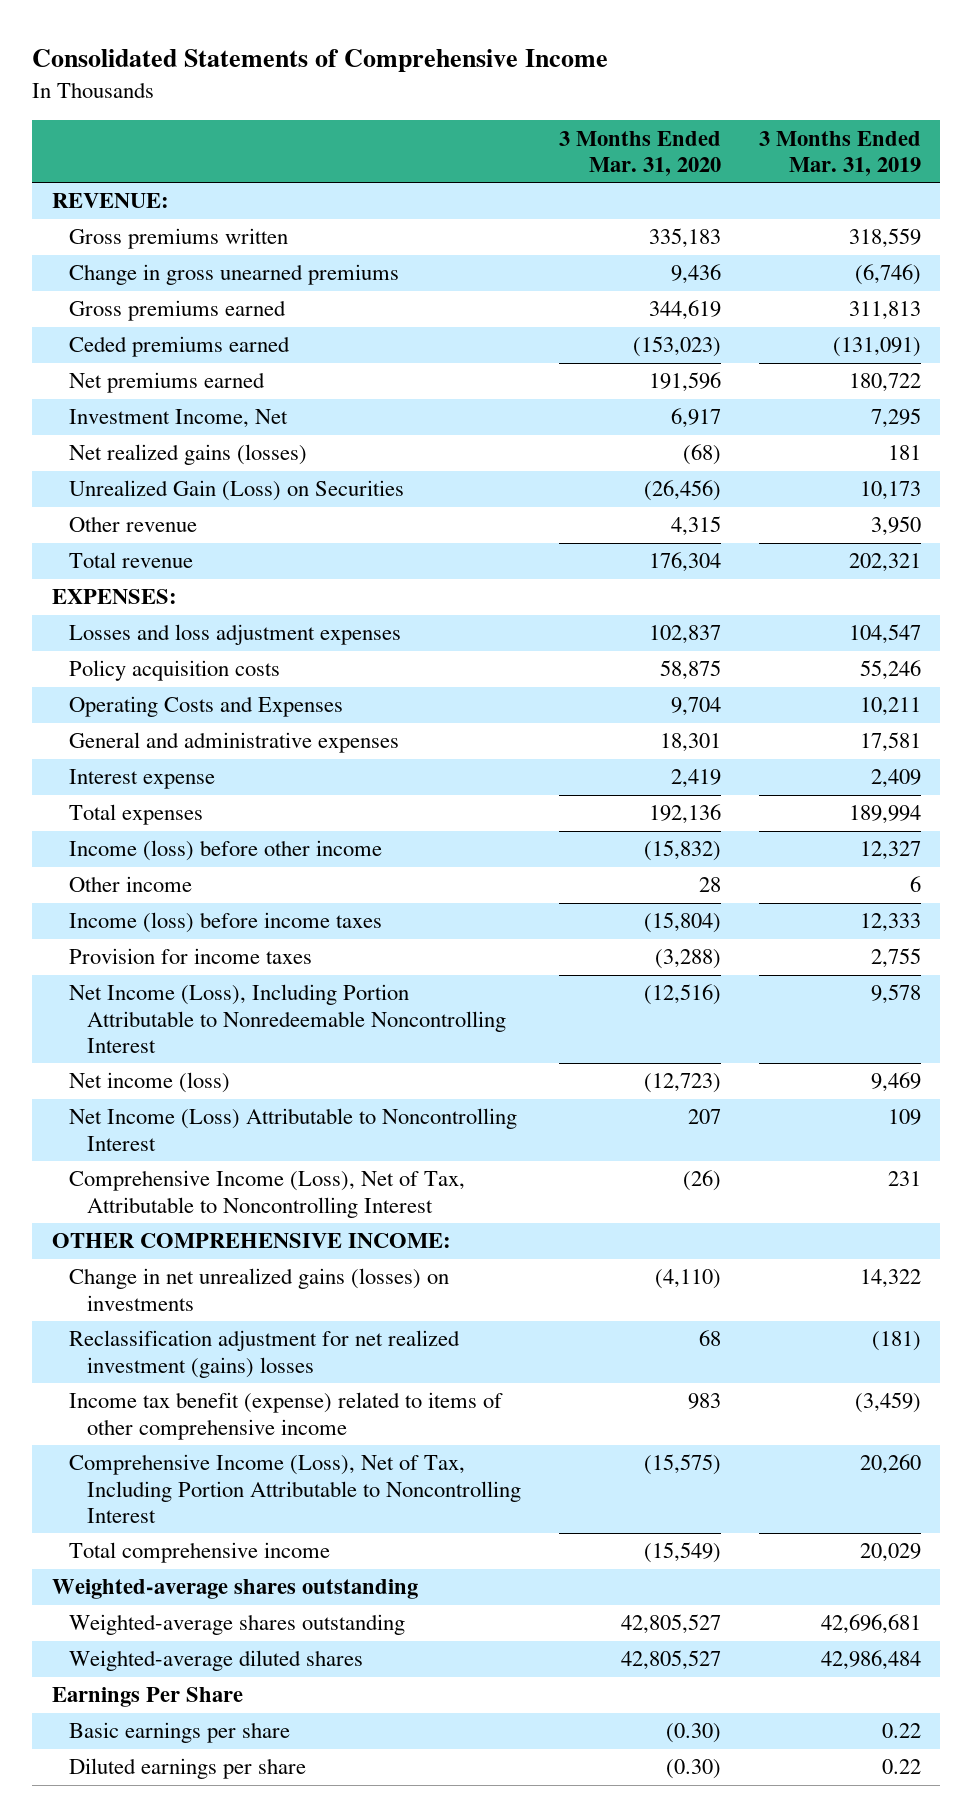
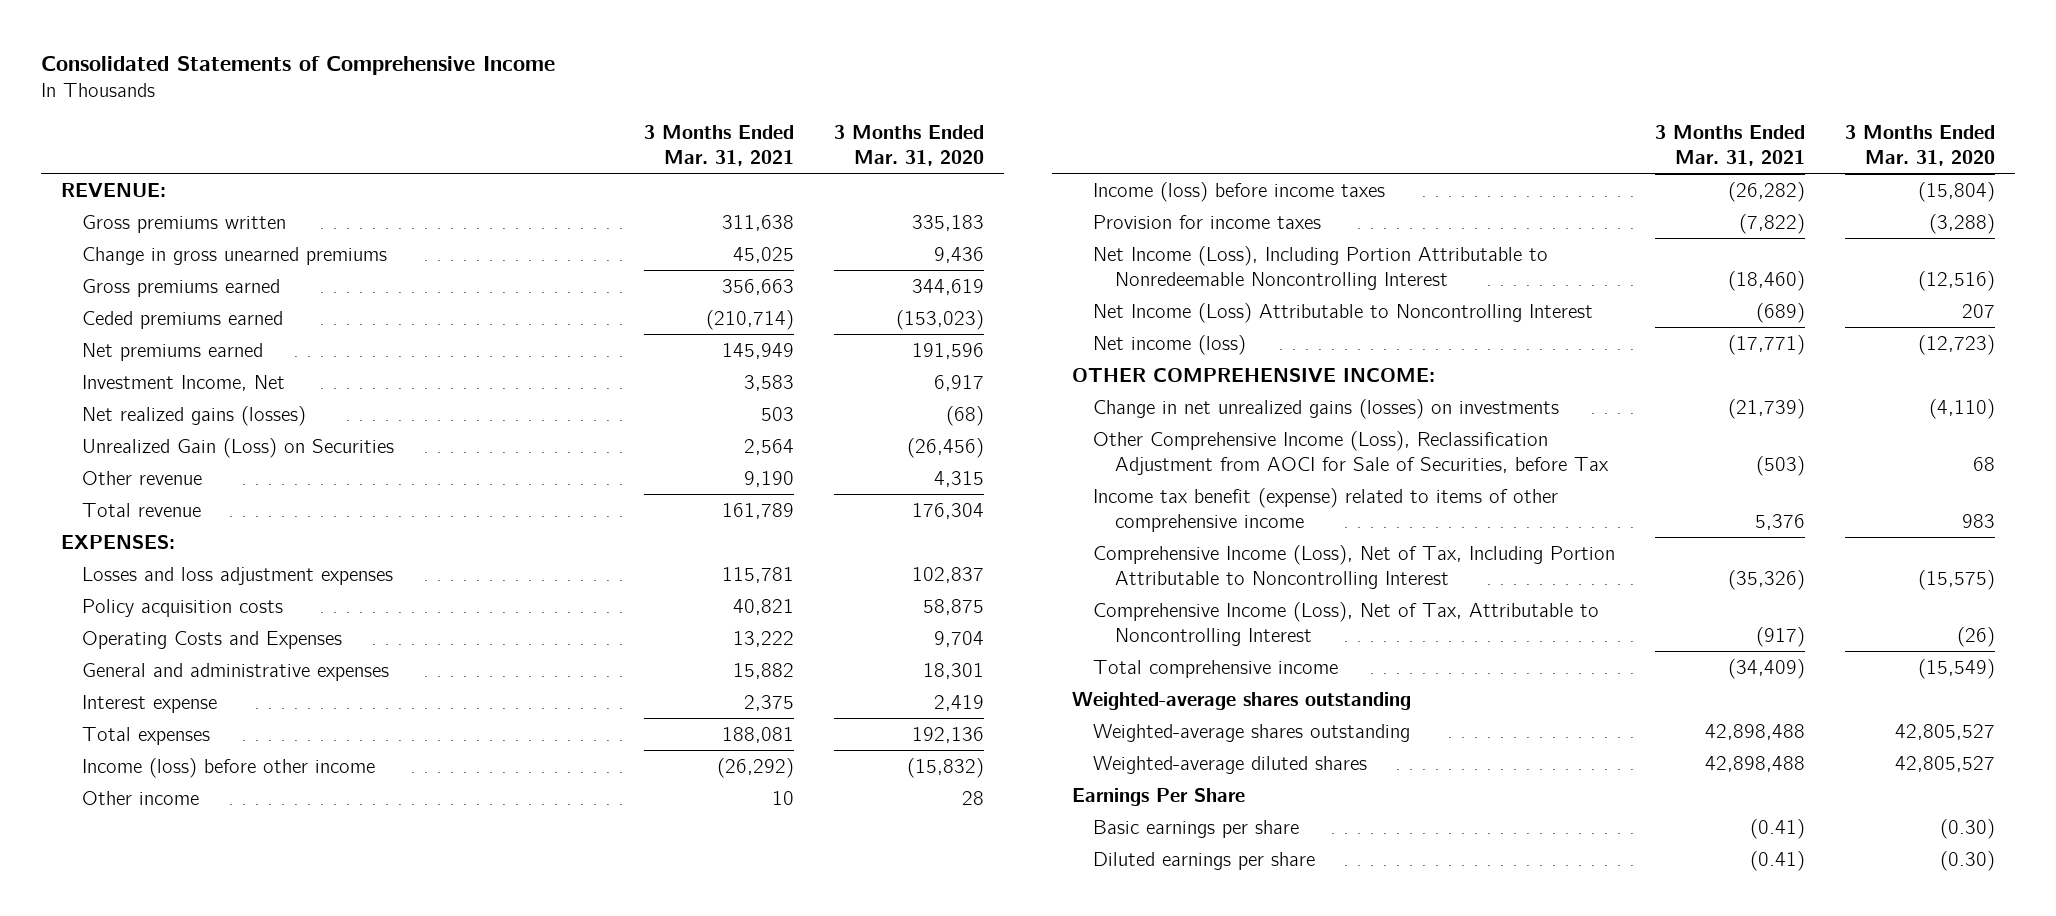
[759,130,922,176] 3 Months Ended Mar. 31, 2019 -> none
none -> [644,124,795,166] 3 Months Ended Mar. 31, 2021
[69,1072,231,1094] Net income (loss) -> [1093,334,1247,355] Net income (loss)
[69,1330,461,1378] Reclassification adjustment for net realized investment (gains) losses -> [1093,430,1609,475] Other Comprehensive Income (Loss), Reclassification Adjustment from AOCI for Sale of Securities, before Tax
[69,1170,466,1218] Comprehensive Income (Loss), Net of Tax, Attributable to Noncontrolling Interest -> [1093,601,1600,646] Comprehensive Income (Loss), Net of Tax, Attributable to Noncontrolling Interest

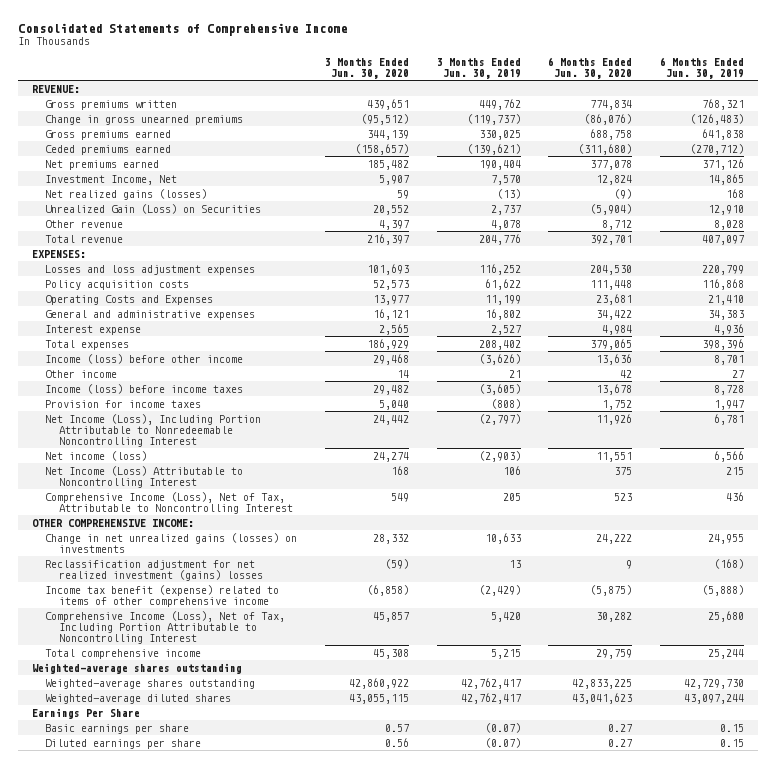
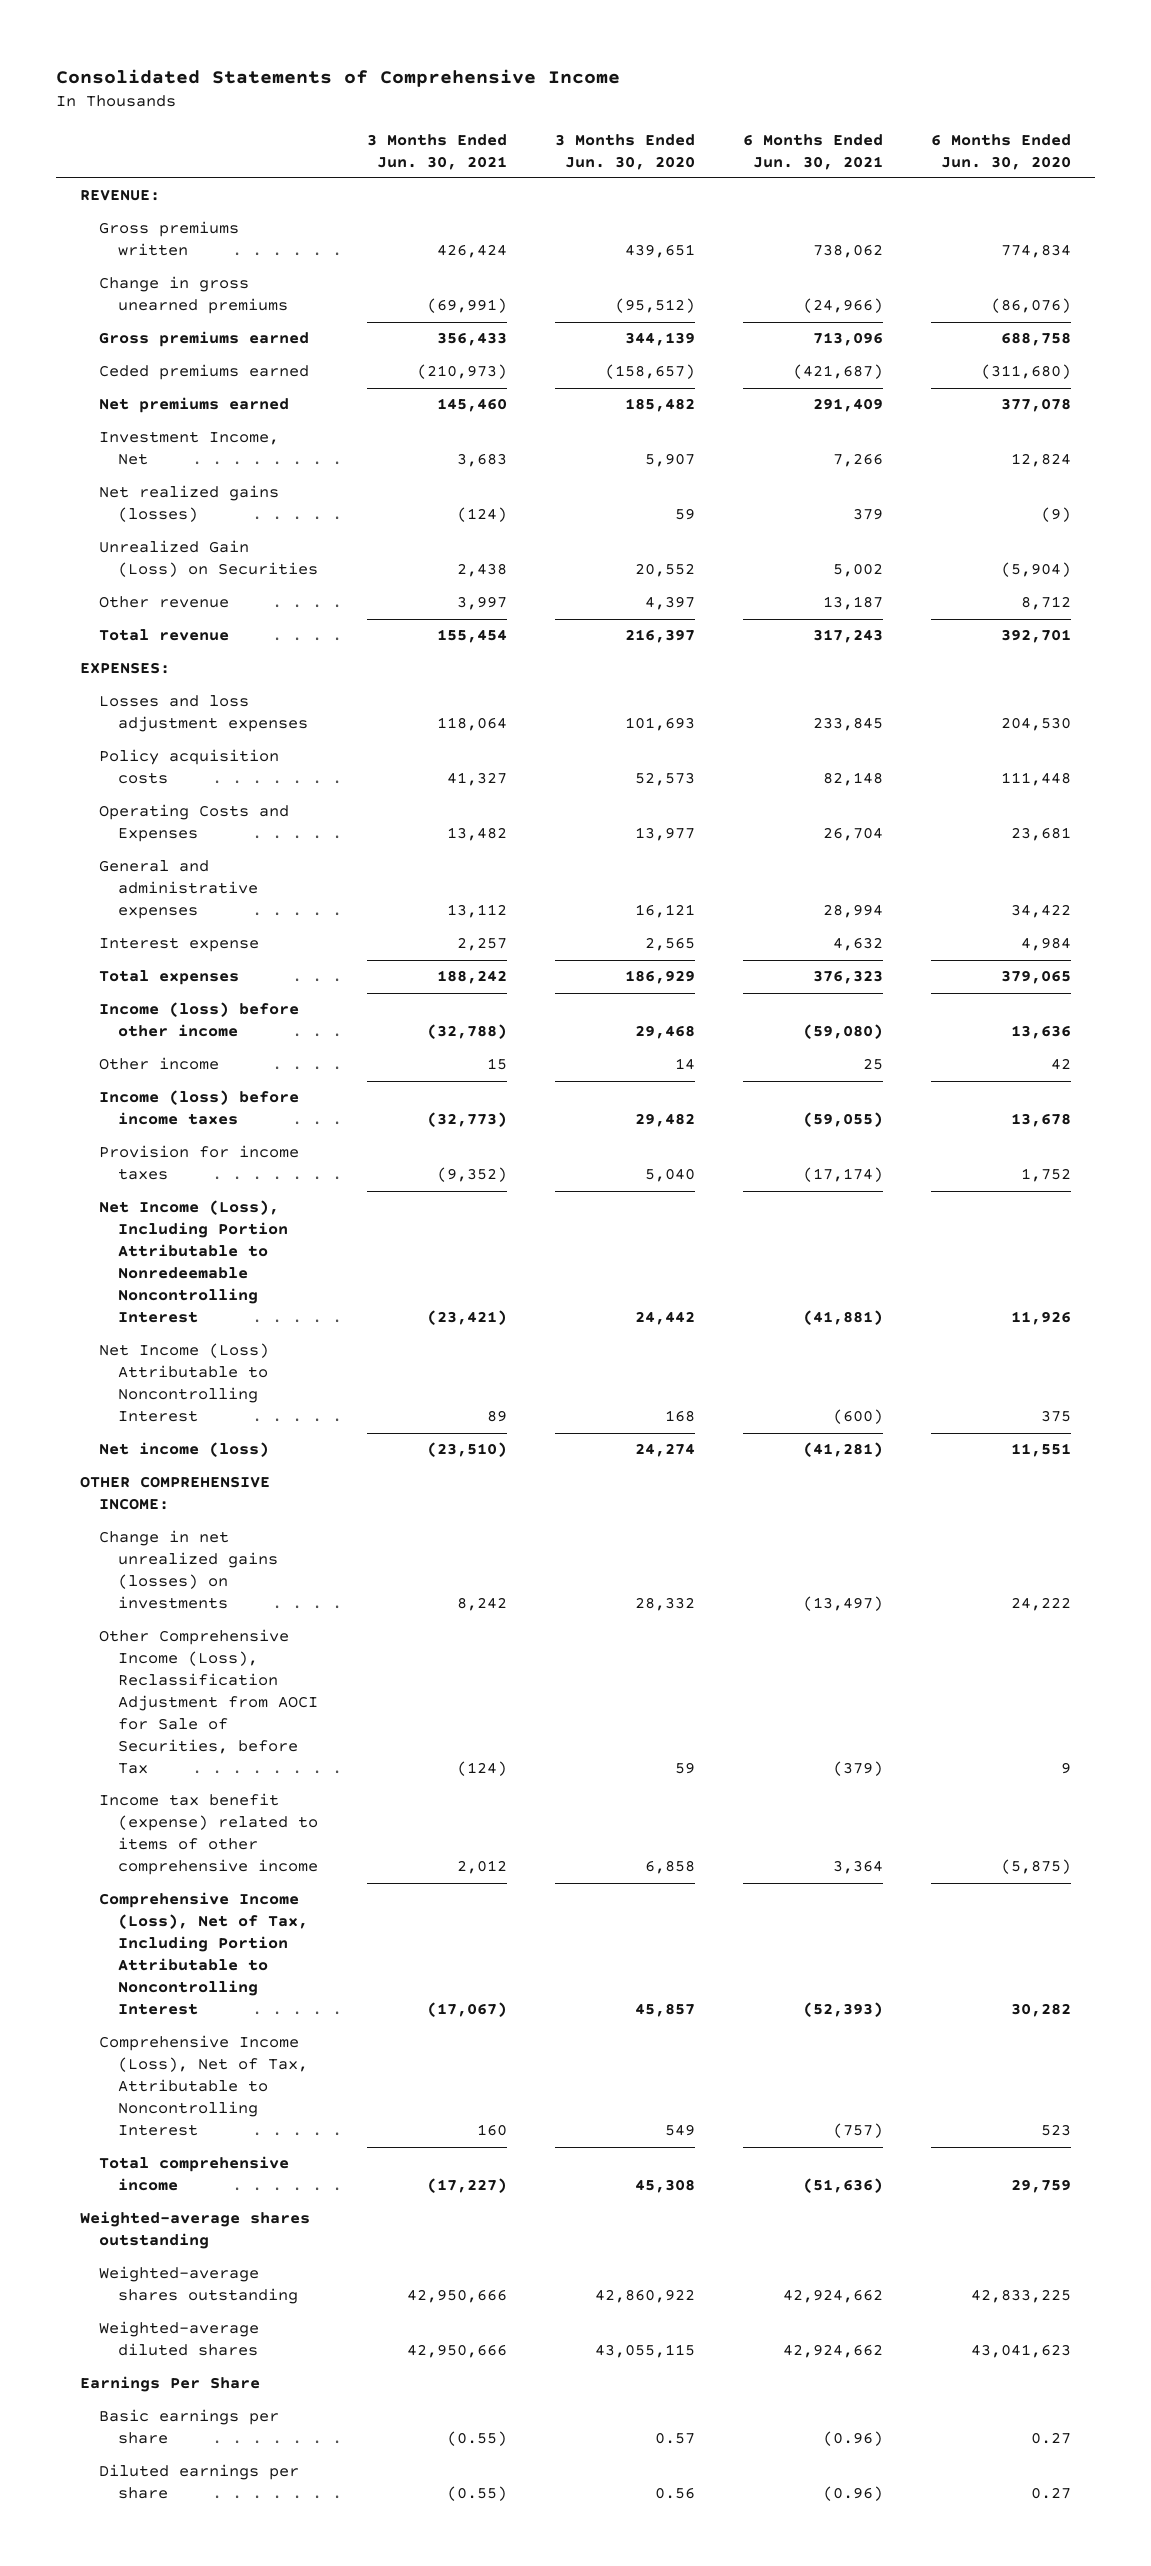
[436,58,521,80] 3 Months Ended Jun. 30, 2019 -> none
[659,57,744,80] 6 Months Ended Jun. 30, 2019 -> none
none -> [366,133,507,170] 3 Months Ended Jun. 30, 2021
none -> [742,133,883,170] 6 Months Ended Jun. 30, 2021
[45,450,148,461] Net income (loss) -> [99,1442,270,1458] Net income (loss)
[45,559,263,581] Reclassification adjustment for net realized investment (gains) losses -> [99,1629,319,1775] Other Comprehensive Income (Loss), Reclassification Adjustment from AOCI for Sale of Securities, before Tax
[384,558,409,569] (59) -> [674,1762,695,1775] 59
[366,584,409,596] (6,858) -> [644,1860,695,1875] 6,858
[45,491,293,514] Comprehensive Income (Loss), Net of Tax, Attributable to Noncontrolling Interest -> [99,2035,309,2137] Comprehensive Income (Loss), Net of Tax, Attributable to Noncontrolling Interest

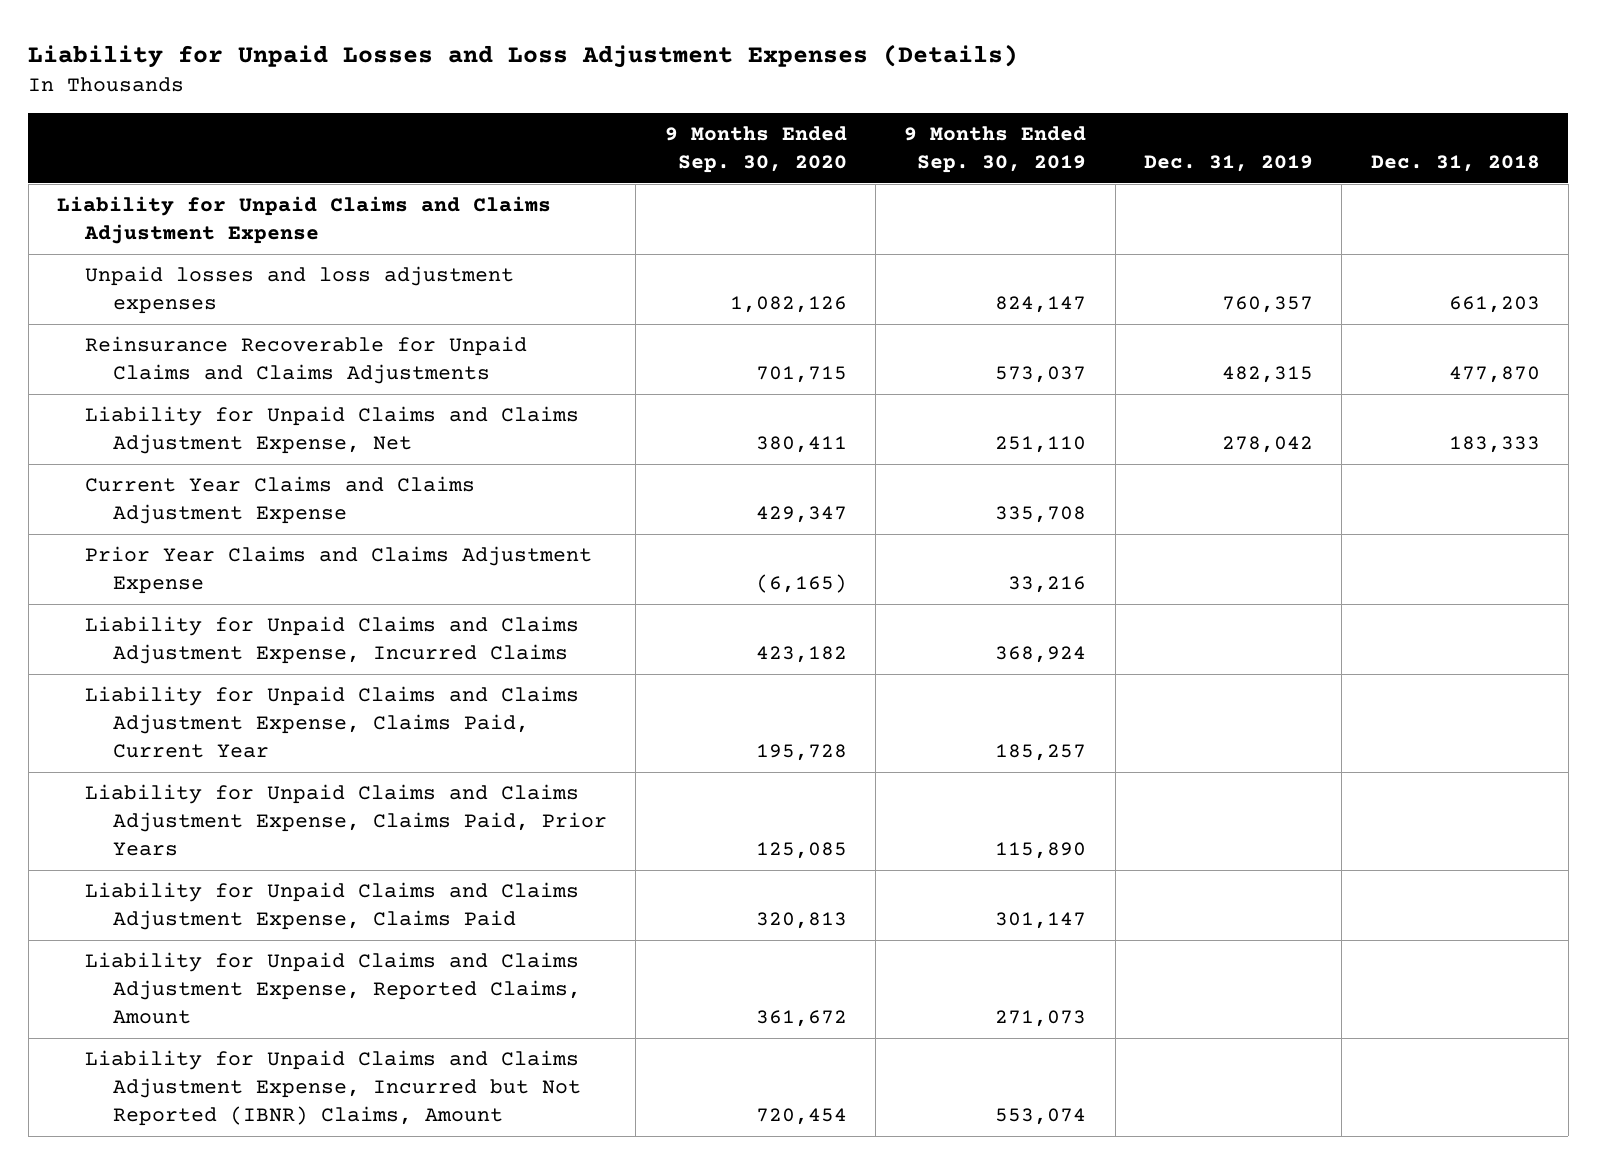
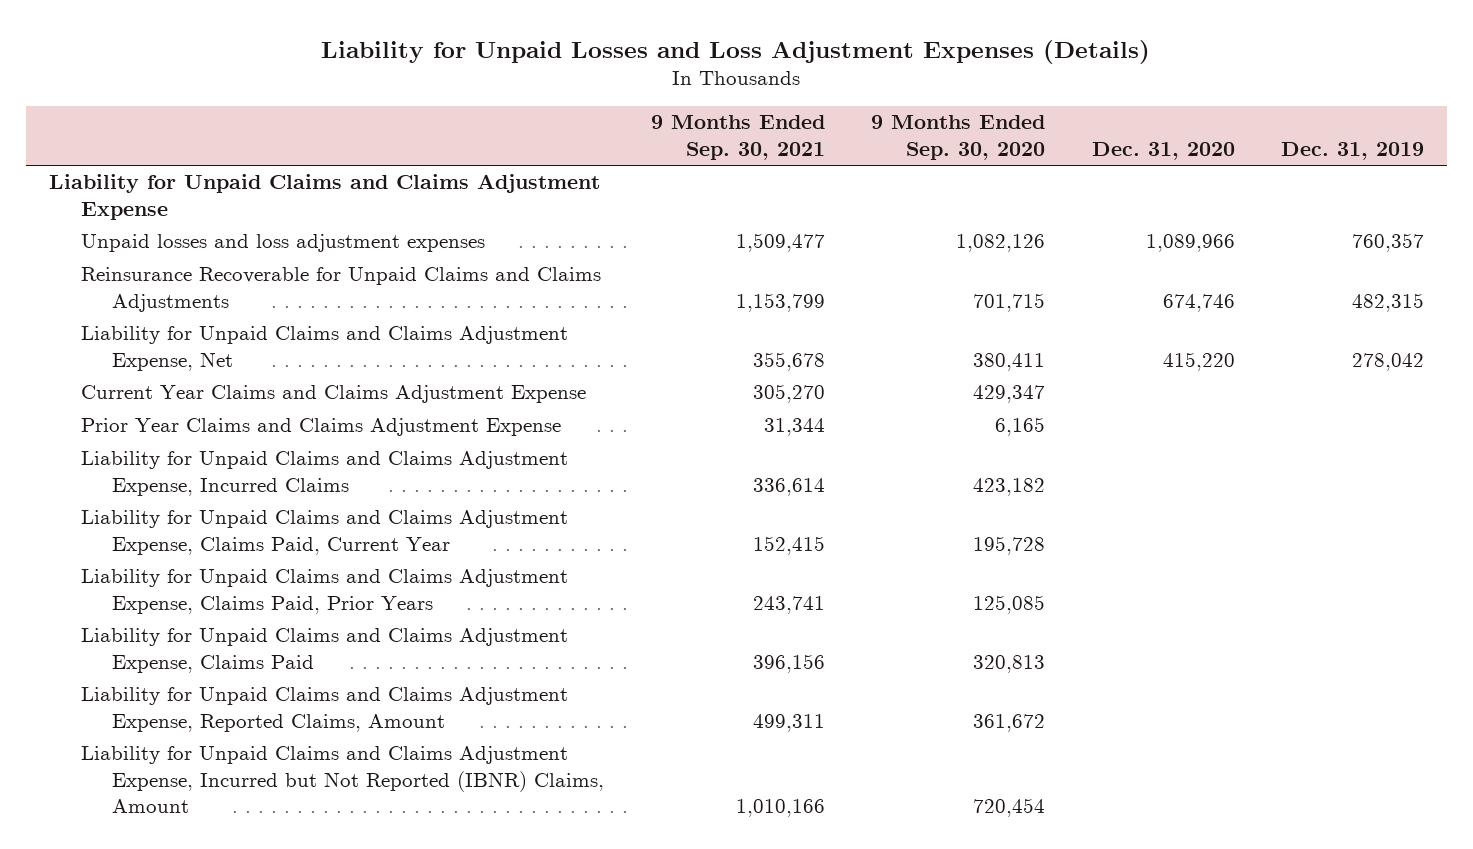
[904,126,1087,174] 9 Months Ended Sep. 30, 2019 -> none
[1370,155,1540,173] Dec. 31, 2018 -> none
none -> [650,115,825,160] 9 Months Ended Sep. 30, 2021
none -> [1091,141,1235,160] Dec. 31, 2020
[755,574,847,594] (6,165) -> [995,417,1046,437] 6,165

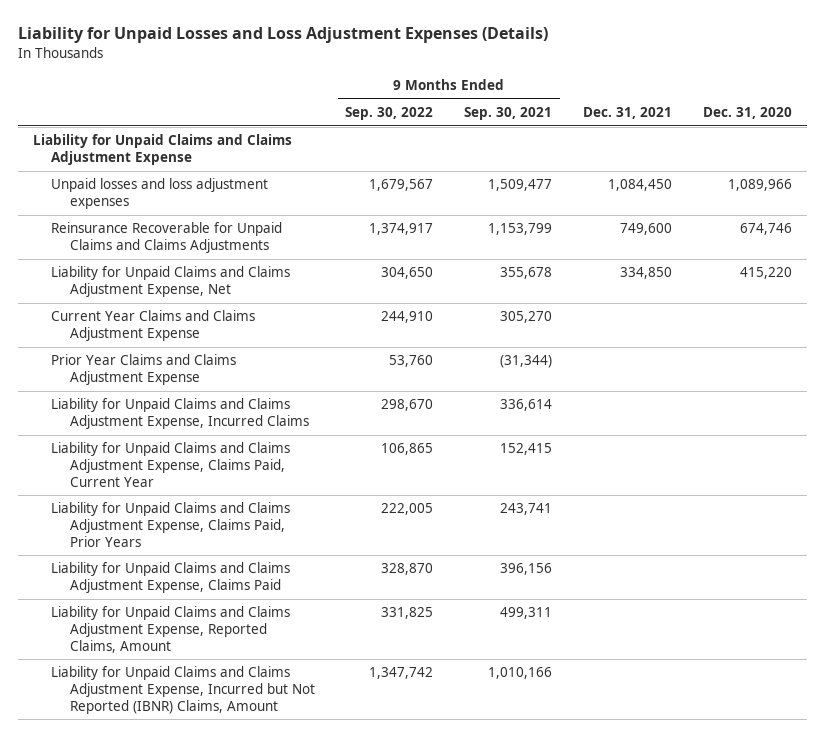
[871,115,1046,160] 9 Months Ended Sep. 30, 2020 -> none
[1281,141,1425,160] Dec. 31, 2019 -> none
none -> [345,106,434,120] Sep. 30, 2022
none -> [583,106,673,119] Dec. 31, 2021
[763,418,825,437] 31,344 -> [500,355,553,369] (31,344)

